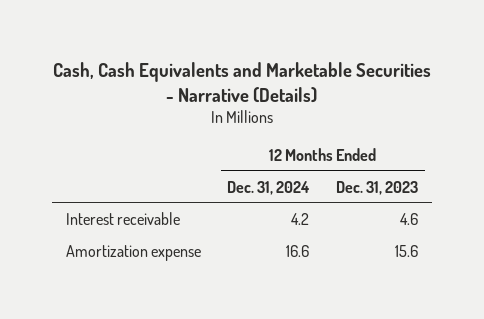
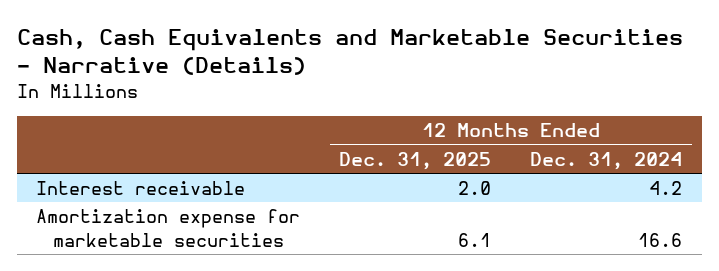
[336,180,419,195] Dec. 31, 2023 -> none
none -> [339,151,492,170] Dec. 31, 2025
[65,244,201,261] Amortization expense -> [36,209,301,247] Amortization expense for marketable securities

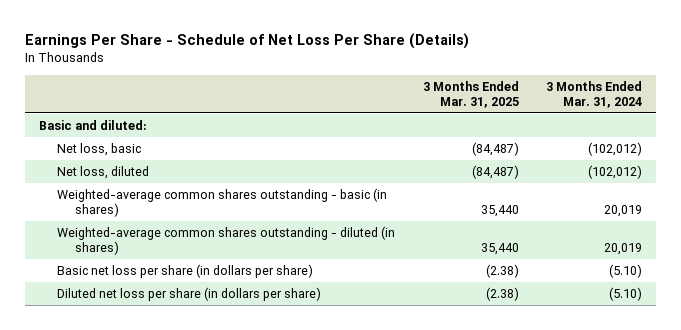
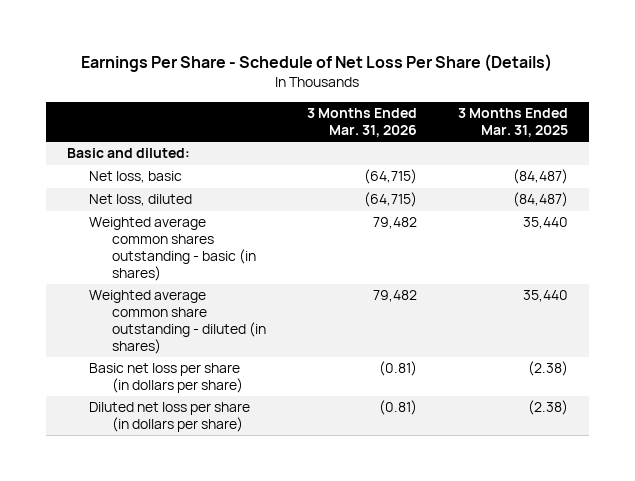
[545,80,642,108] 3 Months Ended Mar. 31, 2024 -> none
none -> [306,107,417,137] 3 Months Ended Mar. 31, 2026
[57,187,388,218] Weighted-average common shares outstanding - basic (in shares) -> [89,217,256,282] Weighted average common shares outstanding - basic (in shares)
[57,225,396,256] Weighted-average common shares outstanding - diluted (in shares) -> [89,290,266,355] Weighted average common share outstanding - diluted (in shares)

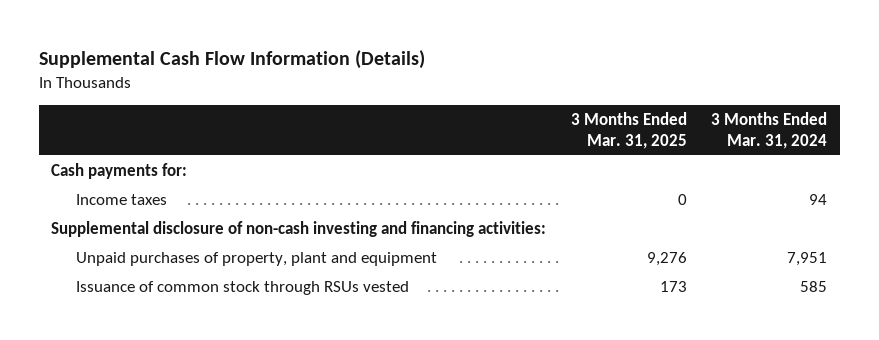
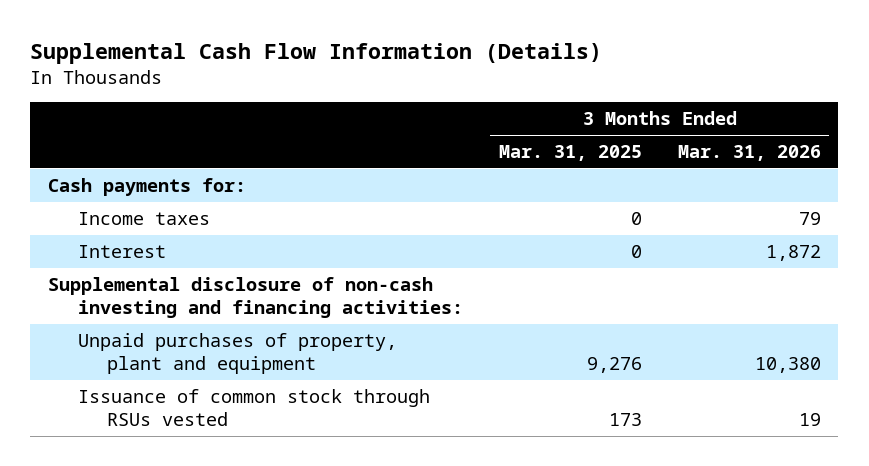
[711,112,828,149] 3 Months Ended Mar. 31, 2024 -> none
none -> [677,144,821,161] Mar. 31, 2026
none -> [77,244,166,258] Interest

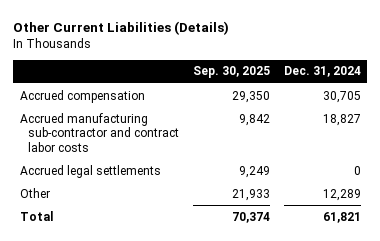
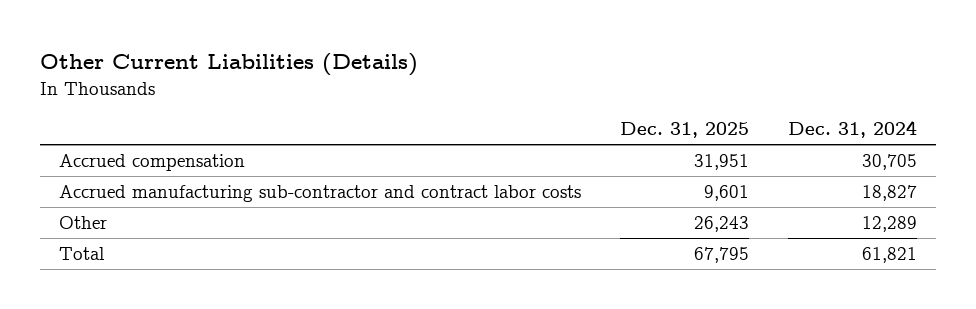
[192,66,270,79] Sep. 30, 2025 -> none
none -> [619,122,749,139] Dec. 31, 2025
[19,164,161,178] Accrued legal settlements -> none

